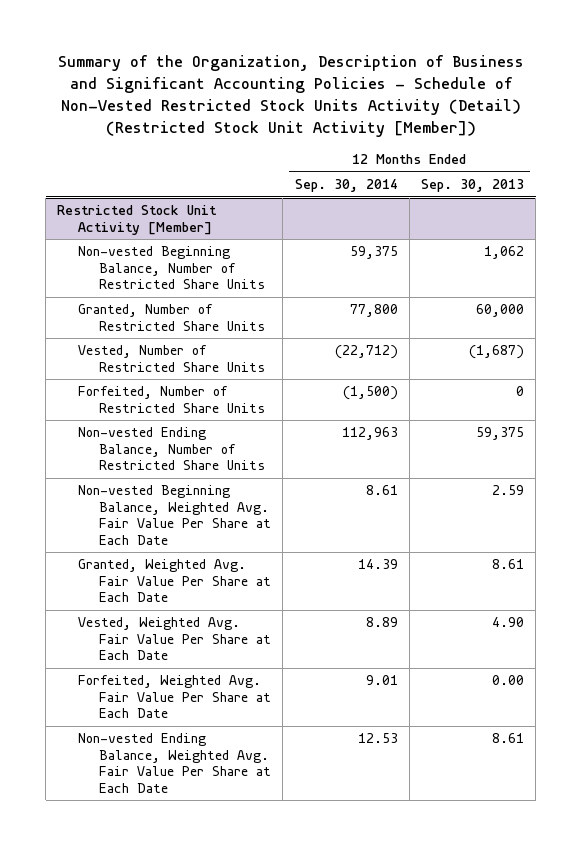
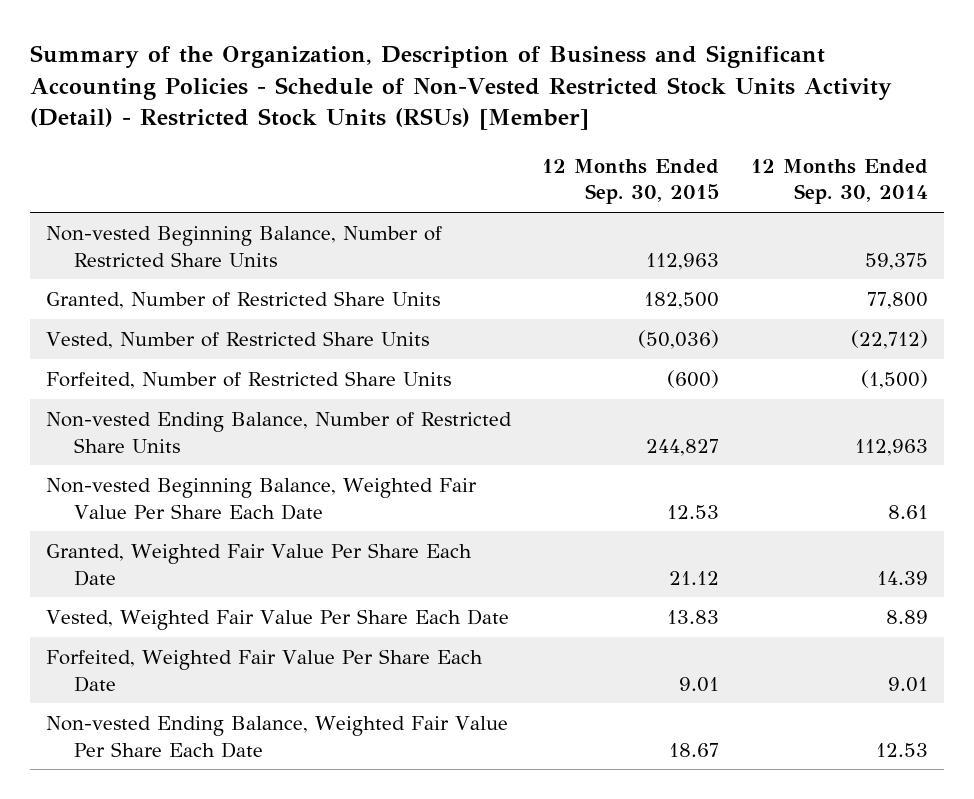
[57,55,524,138] Summary of the Organization, Description of Business and Significant Accounting Policies - Schedule of Non-Vested Restricted Stock Units Activity (Detail) (Restricted Stock Unit Activity [Member]) -> [30,44,893,131] Summary of the Organization, Description of Business and Significant Accounting Policies - Schedule of Non-Vested Restricted Stock Units Activity (Detail) - Restricted Stock Units (RSUs) [Member]
[421,179,525,193] Sep. 30, 2013 -> none
none -> [542,158,720,205] 12 Months Ended Sep. 30, 2015
[57,205,218,235] Restricted Stock Unit Activity [Member] -> none
[78,485,272,545] Non-vested Beginning Balance, Weighted Avg. Fair Value Per Share at Each Date -> [45,478,477,520] Non-vested Beginning Balance, Weighted Fair Value Per Share Each Date
[78,559,272,603] Granted, Weighted Avg. Fair Value Per Share at Each Date -> [45,543,472,586] Granted, Weighted Fair Value Per Share Each Date
[78,617,272,661] Vested, Weighted Avg. Fair Value Per Share at Each Date -> [45,609,509,631] Vested, Weighted Fair Value Per Share Each Date
[78,675,272,719] Forfeited, Weighted Avg. Fair Value Per Share at Each Date -> [45,649,483,692] Forfeited, Weighted Fair Value Per Share Each Date
[78,733,272,793] Non-vested Ending Balance, Weighted Avg. Fair Value Per Share at Each Date -> [45,716,508,758] Non-vested Ending Balance, Weighted Fair Value Per Share Each Date

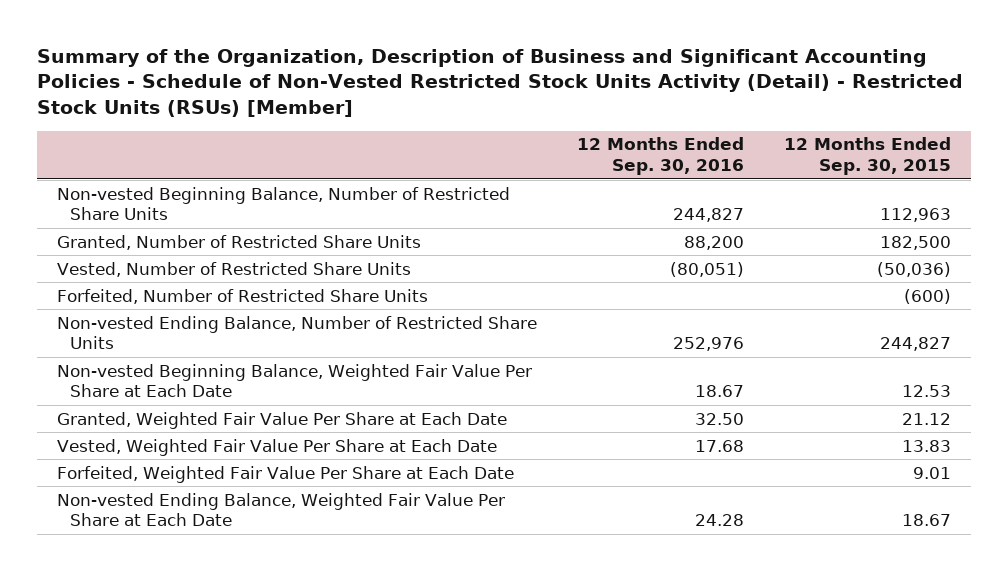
[750,158,928,205] 12 Months Ended Sep. 30, 2014 -> none
none -> [577,137,745,176] 12 Months Ended Sep. 30, 2016
[45,478,477,520] Non-vested Beginning Balance, Weighted Fair Value Per Share Each Date -> [57,363,533,398] Non-vested Beginning Balance, Weighted Fair Value Per Share at Each Date
[45,543,472,586] Granted, Weighted Fair Value Per Share Each Date -> [57,411,508,429] Granted, Weighted Fair Value Per Share at Each Date
[45,609,509,631] Vested, Weighted Fair Value Per Share Each Date -> [57,438,498,456] Vested, Weighted Fair Value Per Share at Each Date
[45,649,483,692] Forfeited, Weighted Fair Value Per Share Each Date -> [57,465,515,483] Forfeited, Weighted Fair Value Per Share at Each Date
[45,716,508,758] Non-vested Ending Balance, Weighted Fair Value Per Share Each Date -> [57,492,506,527] Non-vested Ending Balance, Weighted Fair Value Per Share at Each Date

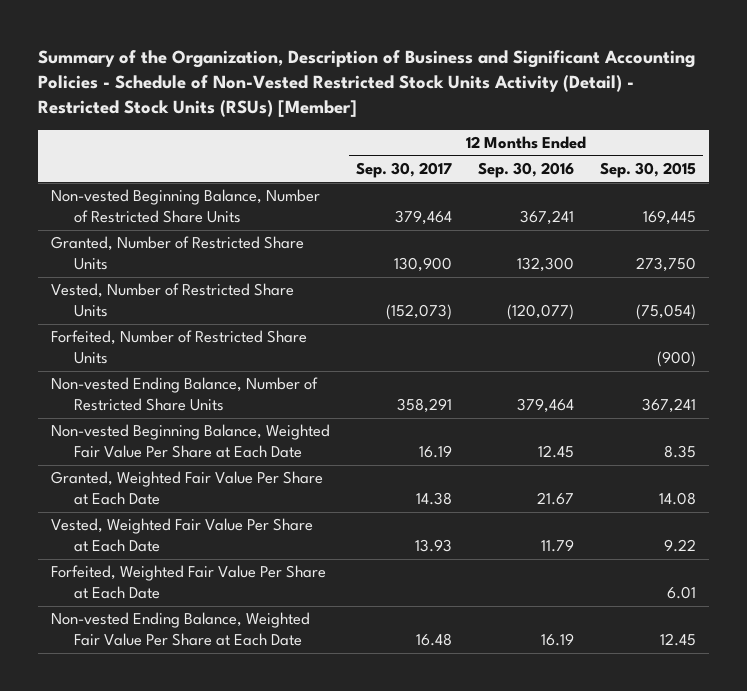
none -> [355,162,452,179] Sep. 30, 2017
[673,208,745,223] 244,827 -> [519,210,574,226] 367,241
[880,208,952,223] 112,963 -> [643,210,697,226] 169,445
[684,235,745,250] 88,200 -> [516,257,574,273] 132,300
[880,235,952,250] 182,500 -> [636,257,697,273] 273,750
[670,261,745,277] (80,051) -> [506,304,574,321] (120,077)
[877,261,952,277] (50,036) -> [636,304,697,321] (75,054)
[904,288,952,304] (600) -> [657,351,697,368] (900)
[673,337,745,352] 252,976 -> [516,398,574,414] 379,464
[880,337,952,352] 244,827 -> [642,398,697,414] 367,241
[695,385,745,398] 18.67 -> [537,445,574,459] 12.45
[902,385,952,398] 12.53 -> [664,445,697,459] 8.35
[695,412,745,425] 32.50 -> [536,492,574,506] 21.67
[902,412,952,425] 21.12 -> [659,492,697,506] 14.08
[695,439,745,452] 17.68 -> [540,539,574,553] 11.79
[902,439,952,452] 13.83 -> [664,539,697,553] 9.22
[913,466,952,479] 9.01 -> [667,586,697,600] 6.01
[695,514,745,527] 24.28 -> [540,633,574,647] 16.19
[902,514,952,527] 18.67 -> [660,633,697,647] 12.45

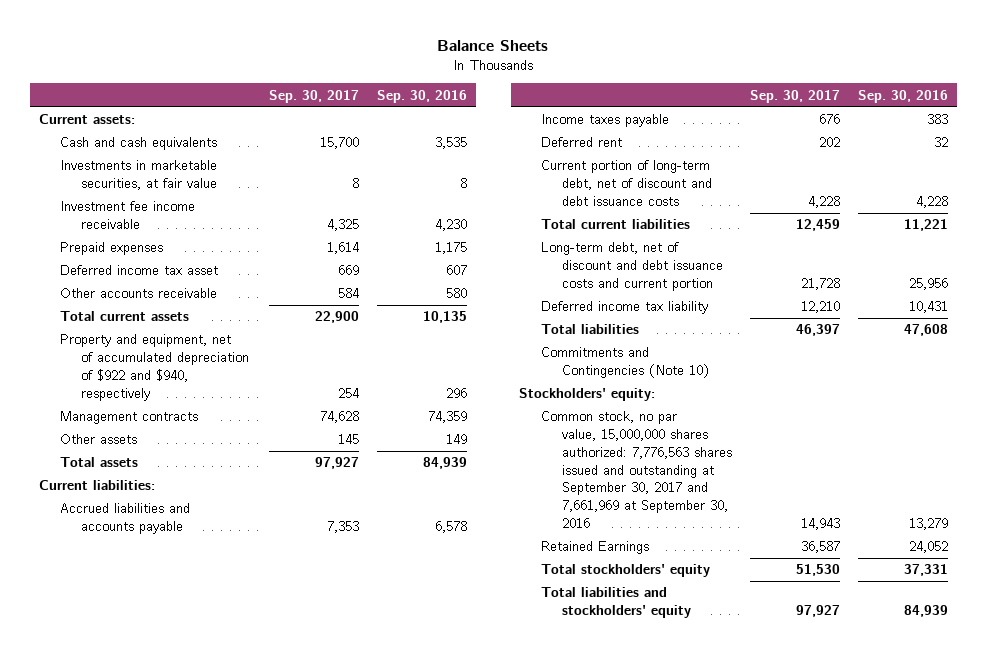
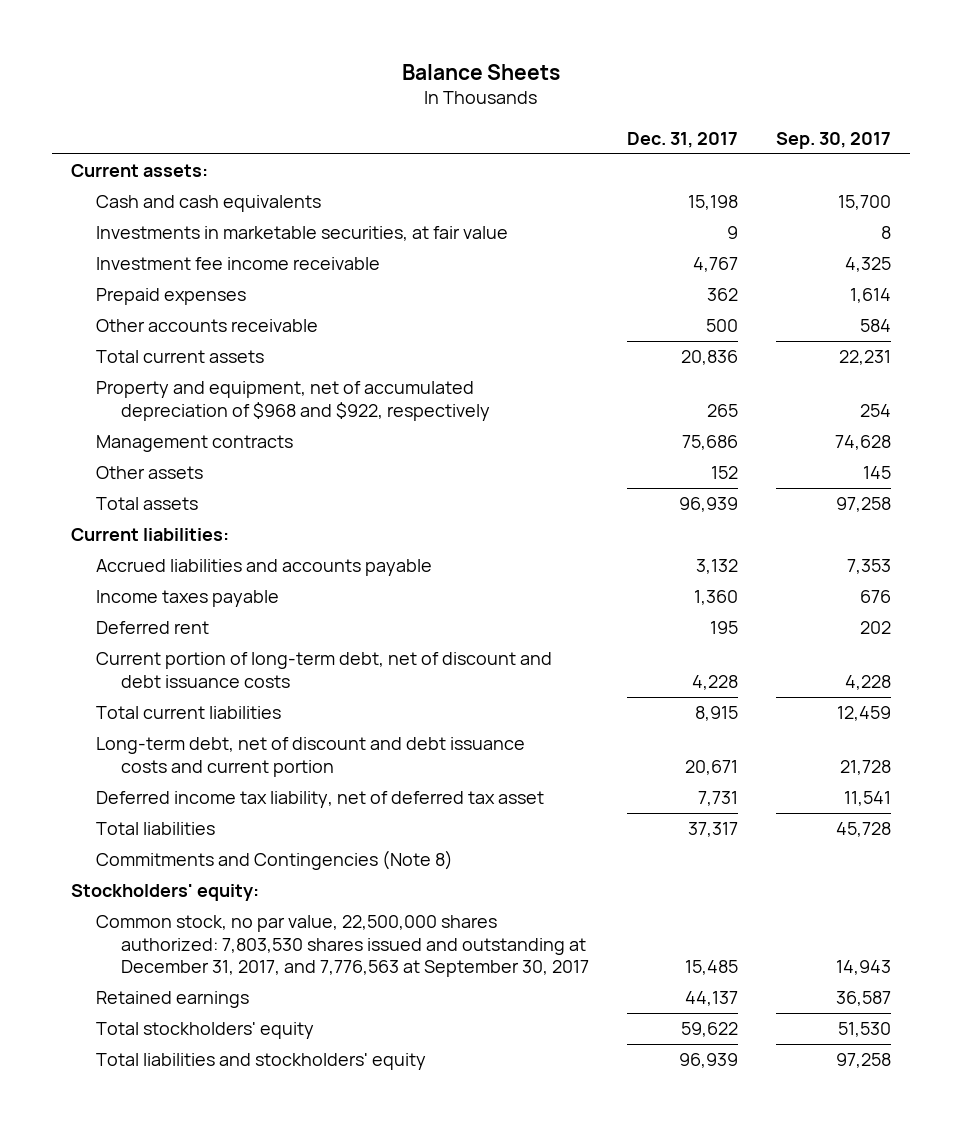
[377,89,468,103] Sep. 30, 2016 -> none
none -> [626,131,738,148] Dec. 31, 2017
[59,265,218,276] Deferred income tax asset -> none
[315,311,360,324] 22,900 -> [838,350,891,366] 22,231
[59,334,250,401] Property and equipment, net of accumulated depreciation of $922 and $940, respectively -> [95,381,490,421] Property and equipment, net of accumulated depreciation of $968 and $922, respectively
[315,457,360,470] 97,927 -> [835,497,891,513] 97,258
[540,301,708,315] Deferred income tax liability -> [95,791,544,809] Deferred income tax liability, net of deferred tax asset
[801,301,841,314] 12,210 -> [843,791,891,807] 11,541
[796,324,841,337] 46,397 -> [835,822,891,838] 45,728
[540,347,710,379] Commitments and Contingencies (Note 10) -> [95,850,453,871] Commitments and Contingencies (Note 8)
[540,411,733,528] Common stock, no par value, 15,000,000 shares authorized: 7,776,563 shares issued and outstanding at September 30, 2017 and 7,661,969 at September 30, 2016 -> [95,915,589,978] Common stock, no par value, 22,500,000 shares authorized: 7,803,530 shares issued and outstanding at December 31, 2017, and 7,776,563 at September 30, 2017
[540,541,649,555] Retained Earnings -> [95,991,249,1009] Retained earnings
[796,605,841,618] 97,927 -> [835,1053,891,1069] 97,258

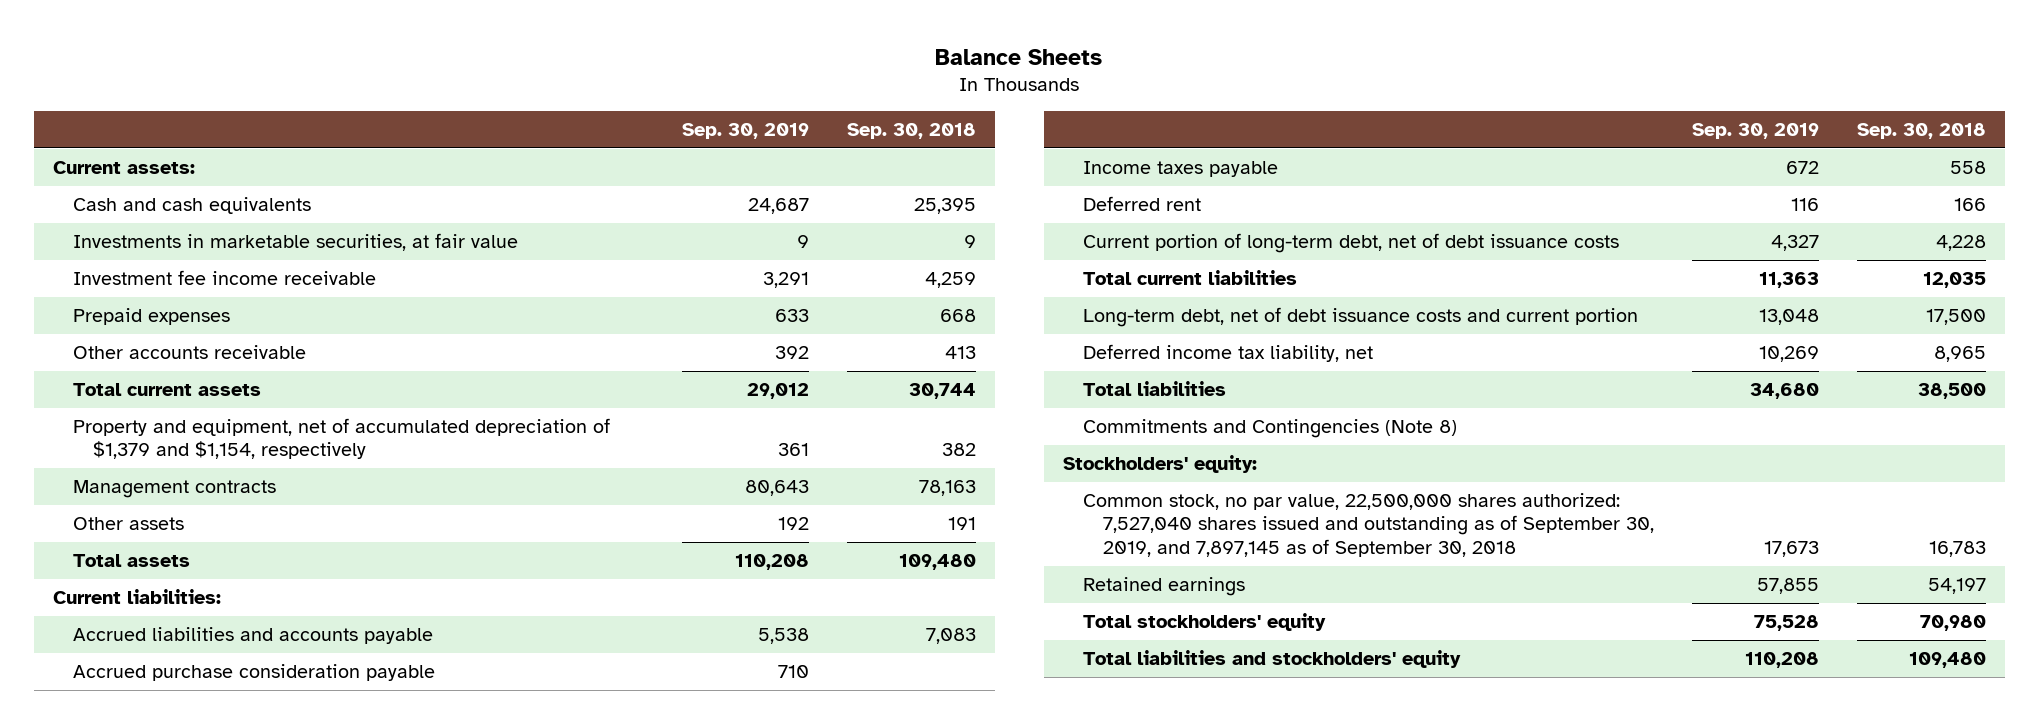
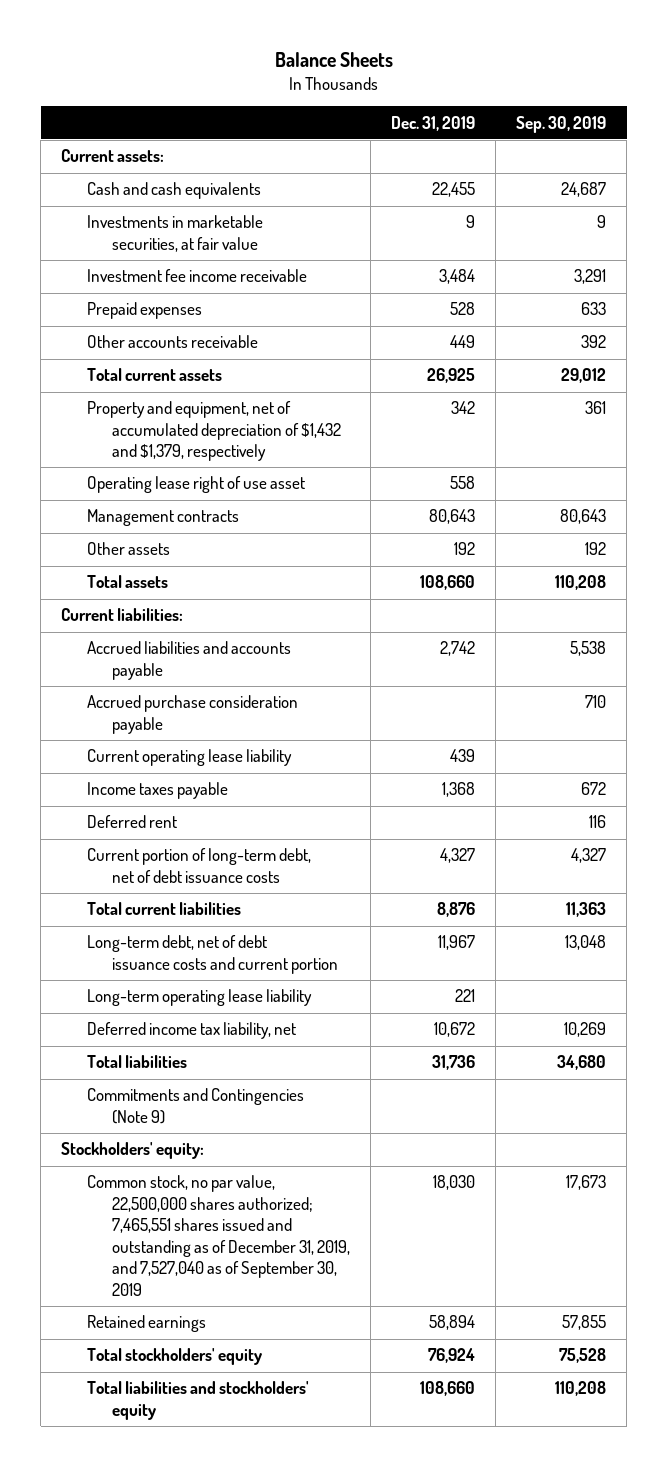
[846,122,976,139] Sep. 30, 2018 -> none
none -> [390,115,475,131] Dec. 31, 2019
[73,418,611,460] Property and equipment, net of accumulated depreciation of $1,379 and $1,154, respectively -> [86,401,341,462] Property and equipment, net of accumulated depreciation of $1,432 and $1,379, respectively
none -> [86,476,305,494] Operating lease right of use asset
none -> [86,749,292,767] Current operating lease liability
none -> [86,989,312,1007] Long-term operating lease liability
[1082,419,1457,439] Commitments and Contingencies (Note 8) -> [86,1088,304,1124] Commitments and Contingencies (Note 9)
[1082,493,1654,557] Common stock, no par value, 22,500,000 shares authorized: 7,527,040 shares issued and outstanding as of September 30, 2019, and 7,897,145 as of September 30, 2018 -> [86,1175,350,1296] Common stock, no par value, 22,500,000 shares authorized; 7,465,551 shares issued and outstanding as of December 31, 2019, and 7,527,040 as of September 30, 2019

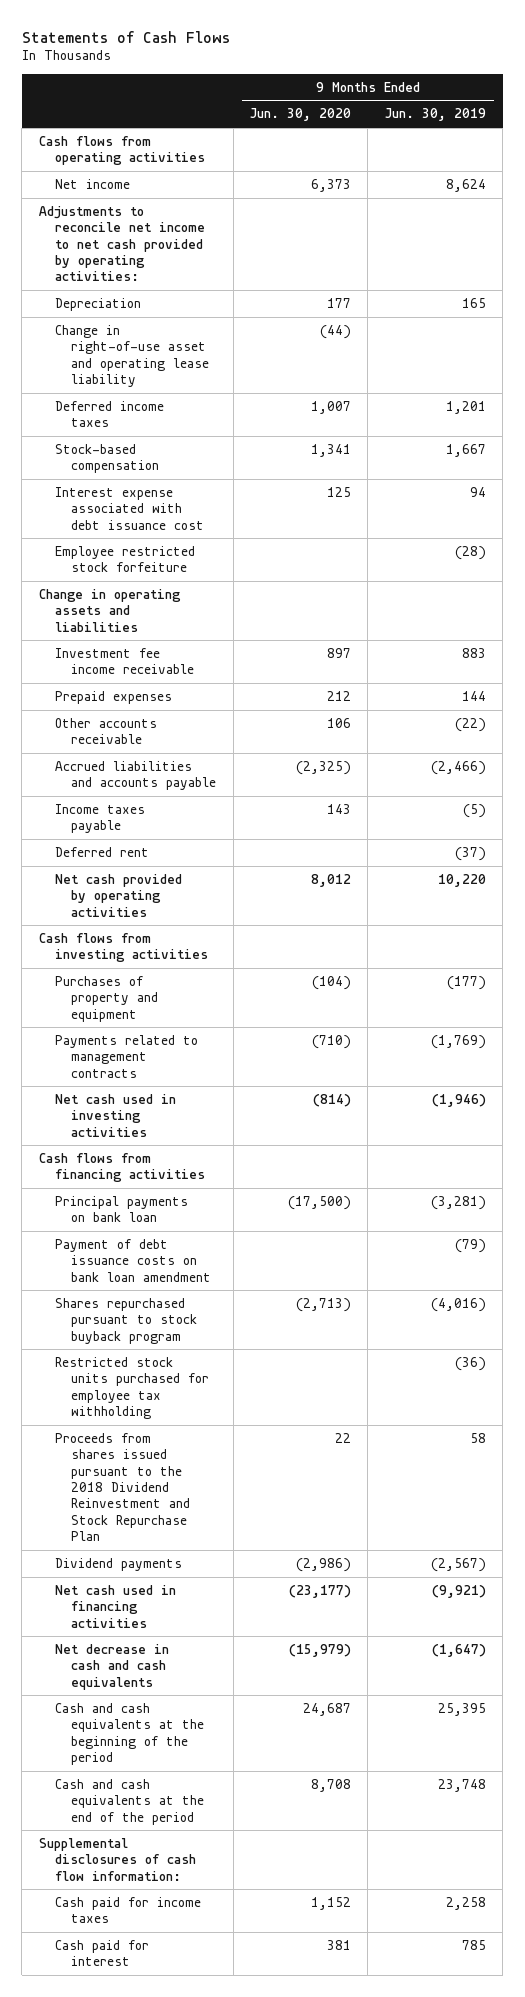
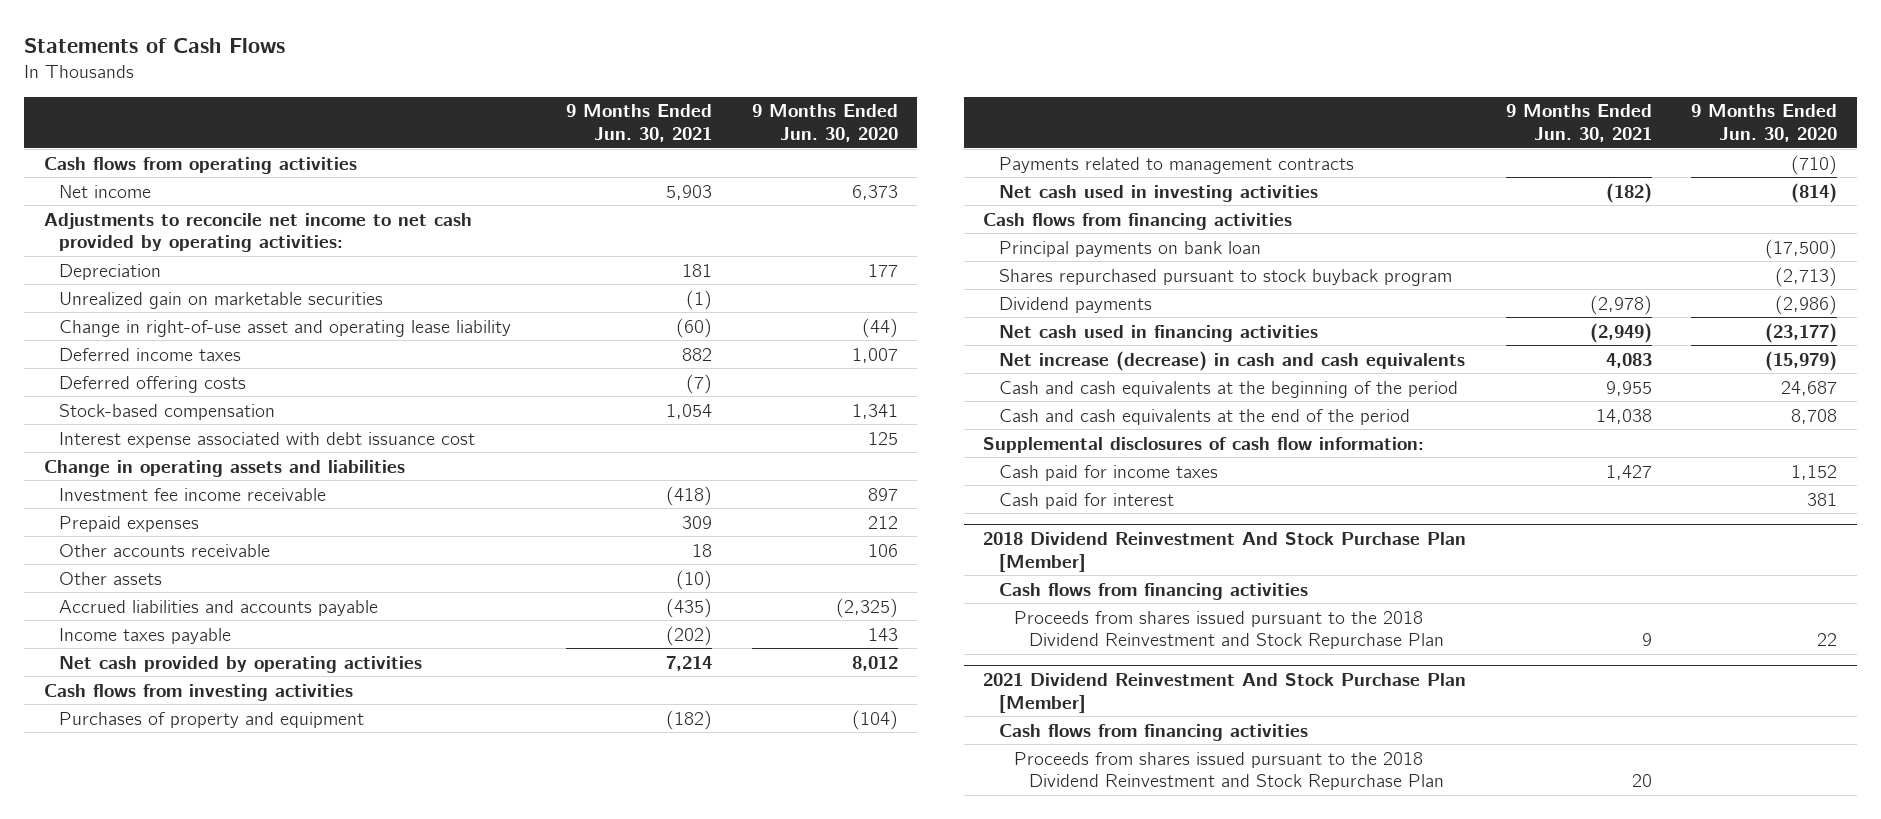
[384,108,486,122] Jun. 30, 2019 -> none
none -> [566,104,713,142] 9 Months Ended Jun. 30, 2021
none -> [58,291,383,309] Unrealized gain on marketable securities
none -> [58,375,246,393] Deferred offering costs
[55,545,196,573] Employee restricted stock forfeiture -> none
none -> [58,571,162,585] Other assets
[55,846,150,857] Deferred rent -> none
[55,1238,212,1282] Payment of debt issuance costs on bank loan amendment -> none
[55,1356,210,1419] Restricted stock units purchased for employee tax withholding -> none
[55,1432,191,1541] Proceeds from shares issued pursuant to the 2018 Dividend Reinvestment and Stock Repurchase Plan -> none
[55,1643,170,1690] Net decrease in cash and cash equivalents -> [998,350,1465,371] Net increase (decrease) in cash and cash equivalents
none -> [983,531,1467,572] 2018 Dividend Reinvestment And Stock Purchase Plan [Member]
none -> [998,582,1308,600] Cash flows from financing activities
none -> [1013,610,1444,650] Proceeds from shares issued pursuant to the 2018 Dividend Reinvestment and Stock Repurchase Plan
none -> [983,672,1467,713] 2021 Dividend Reinvestment And Stock Purchase Plan [Member]
none -> [998,723,1308,741] Cash flows from financing activities
none -> [1013,751,1444,791] Proceeds from shares issued pursuant to the 2018 Dividend Reinvestment and Stock Repurchase Plan

